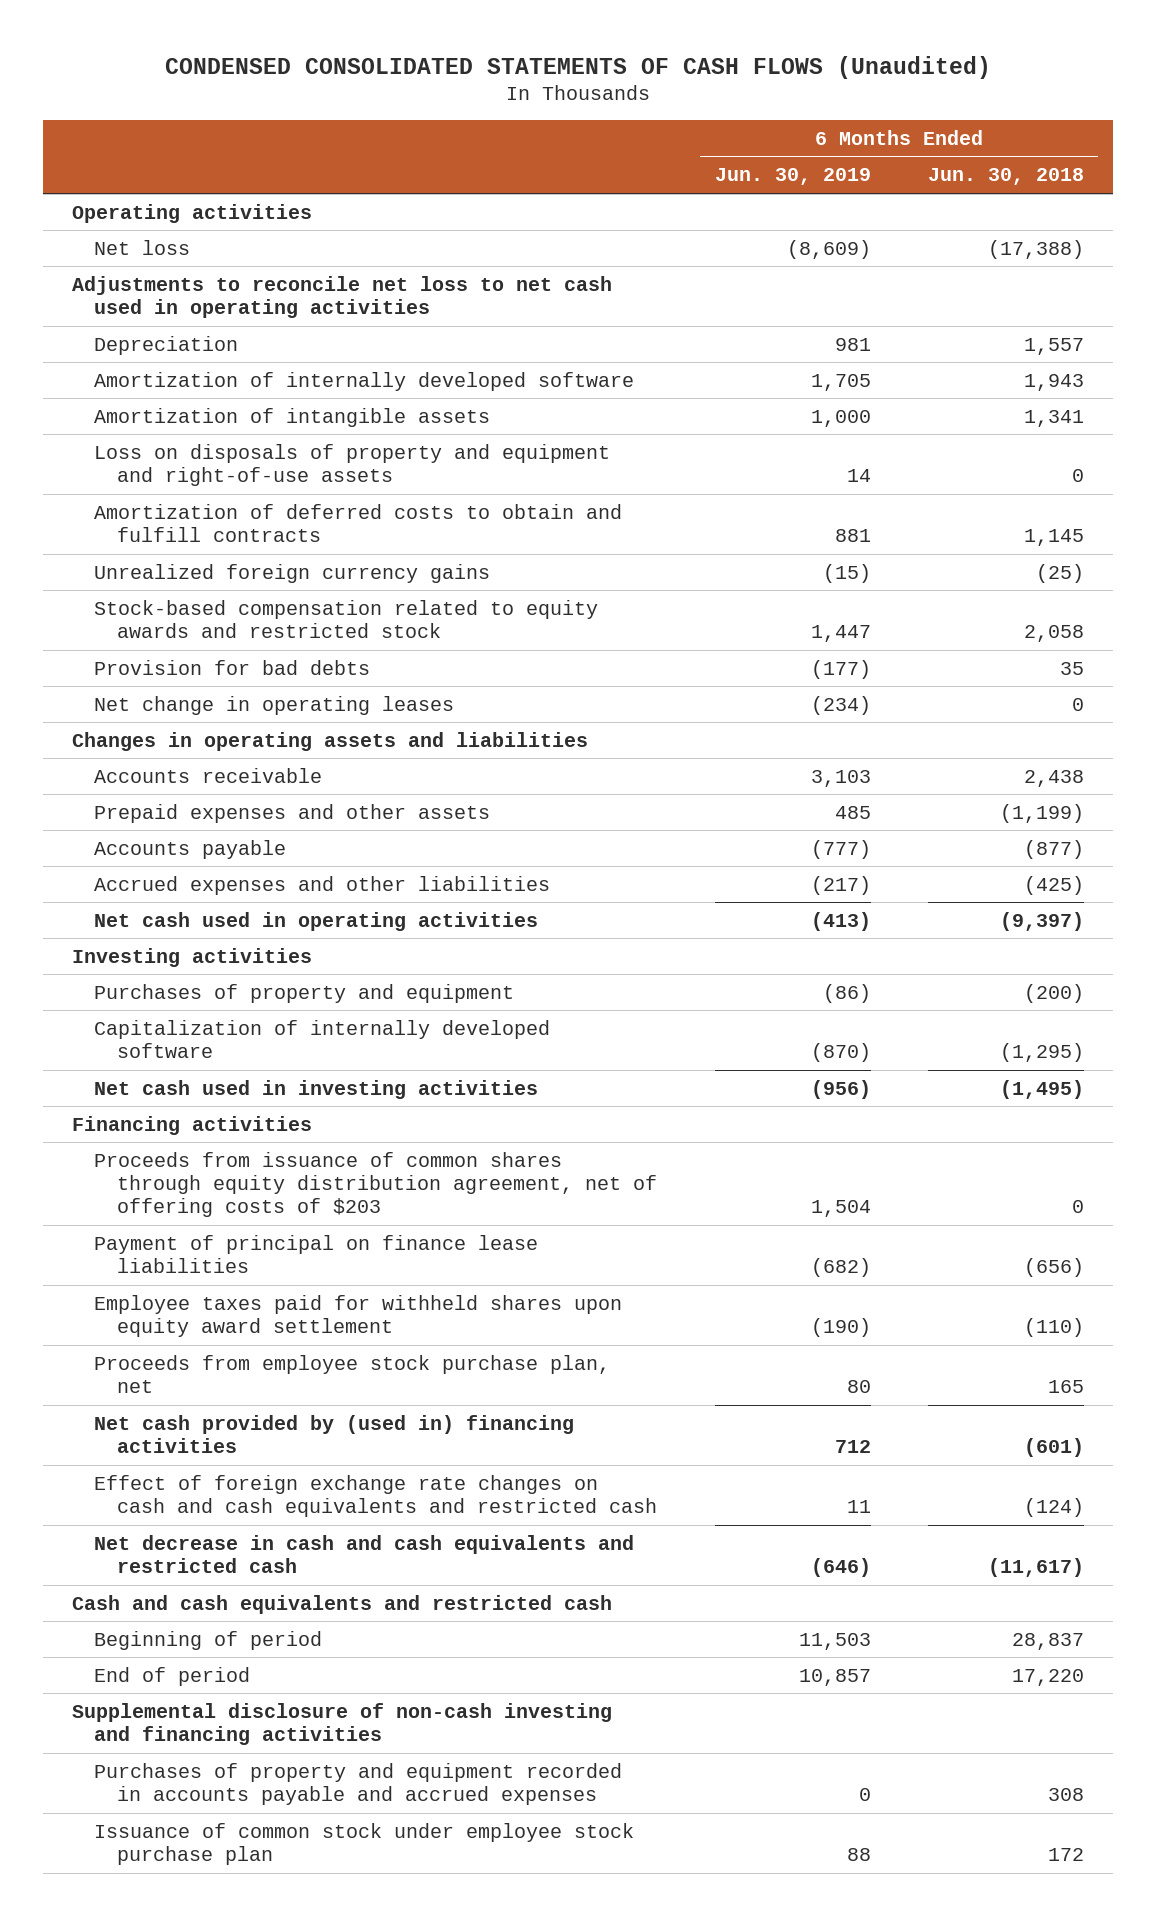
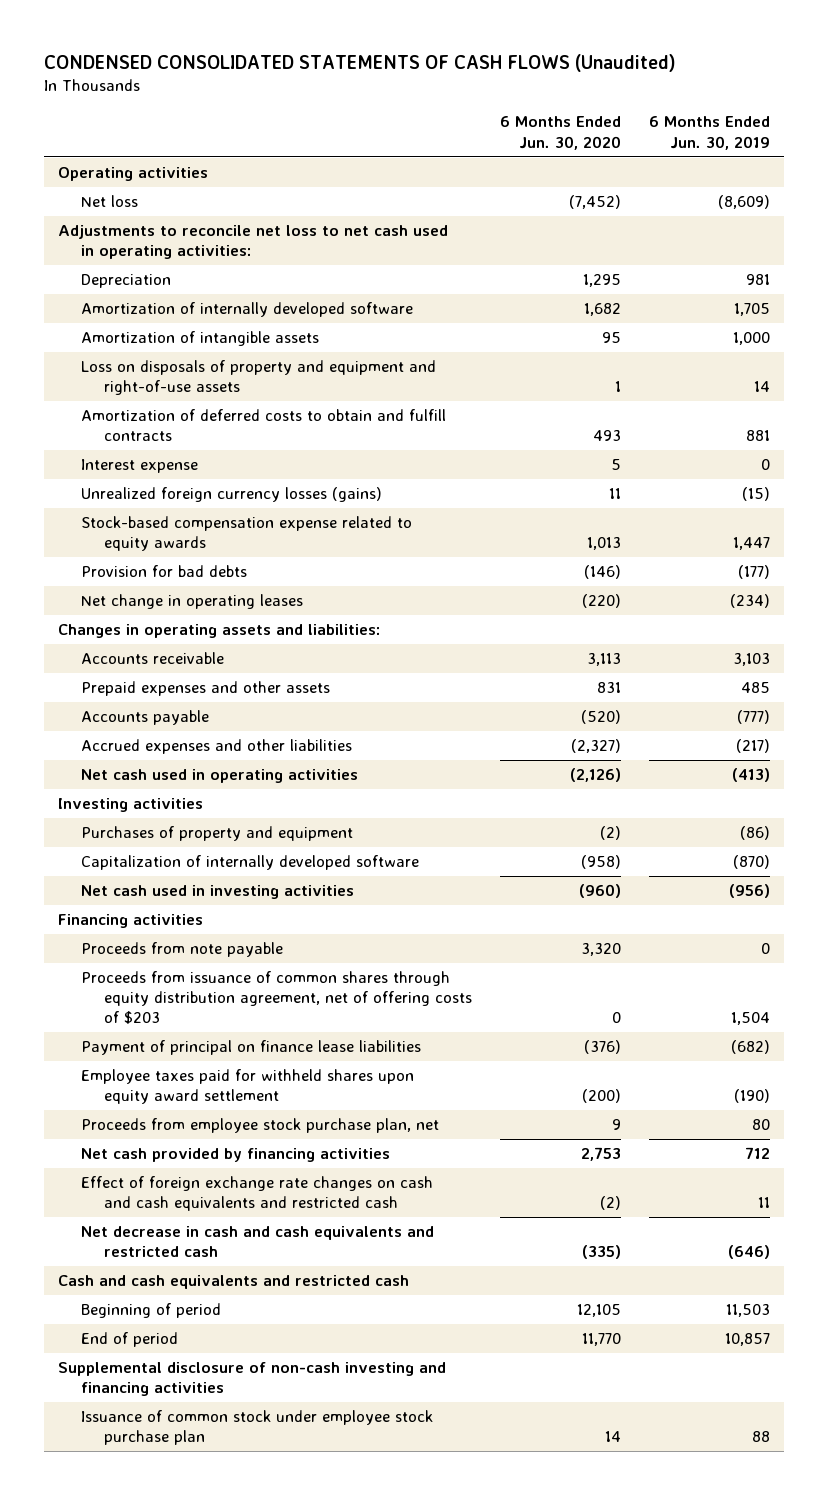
[927,168,1084,186] Jun. 30, 2018 -> none
none -> [499,116,621,150] 6 Months Ended Jun. 30, 2020
[71,275,612,318] Adjustments to reconcile net loss to net cash used in operating activities -> [57,225,448,260] Adjustments to reconcile net loss to net cash used in operating activities:
none -> [80,459,198,474] Interest expense
[94,563,491,583] Unrealized foreign currency gains -> [80,487,382,503] Unrealized foreign currency losses (gains)
[94,599,599,638] Stock-based compensation related to equity awards and restricted stock -> [80,516,412,552] Stock-based compensation expense related to equity awards
[71,731,588,751] Changes in operating assets and liabilities -> [57,624,380,639] Changes in operating assets and liabilities:
none -> [80,942,283,958] Proceeds from note payable
[94,1414,575,1453] Net cash provided by (used in) financing activities -> [80,1148,390,1163] Net cash provided by financing activities
[94,1762,623,1805] Purchases of property and equipment recorded in accounts payable and accrued expenses -> none

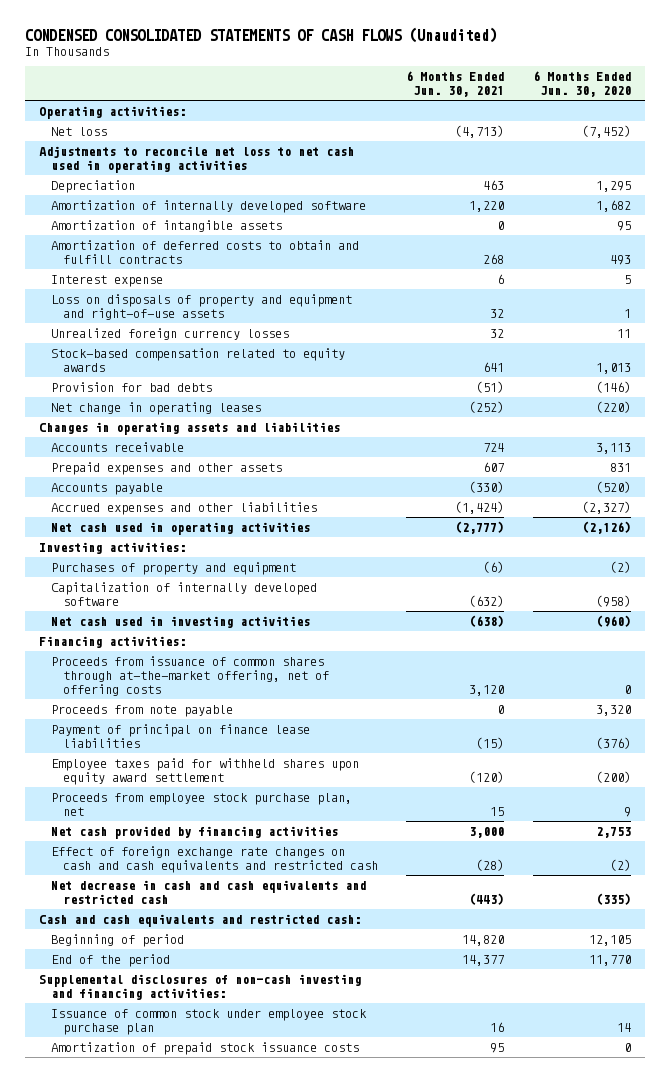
[649,116,771,150] 6 Months Ended Jun. 30, 2019 -> none
none -> [406,71,505,98] 6 Months Ended Jun. 30, 2021
[57,167,208,182] Operating activities -> [38,105,186,119] Operating activities:
[57,225,448,260] Adjustments to reconcile net loss to net cash used in operating activities: -> [38,145,354,173] Adjustments to reconcile net loss to net cash used in operating activities
[80,360,436,396] Loss on disposals of property and equipment and right-of-use assets -> [50,293,352,320] Loss on disposals of property and equipment and right-of-use assets
[80,487,382,503] Unrealized foreign currency losses (gains) -> [50,327,289,340] Unrealized foreign currency losses
[80,516,412,552] Stock-based compensation expense related to equity awards -> [50,347,345,372] Stock-based compensation related to equity awards
[57,624,380,639] Changes in operating assets and liabilities: -> [38,421,340,435] Changes in operating assets and liabilities
[57,798,203,813] Investing activities -> [38,541,186,554] Investing activities:
[57,914,203,929] Financing activities -> [38,635,186,648] Financing activities:
none -> [50,655,330,696] Proceeds from issuance of common shares through at-the-market offering, net of offering costs
[80,971,472,1025] Proceeds from issuance of common shares through equity distribution agreement, net of offering costs of $203 -> none
[57,1275,409,1290] Cash and cash equivalents and restricted cash -> [38,913,361,927] Cash and cash equivalents and restricted cash:
[80,1332,178,1348] End of period -> [50,953,170,967] End of the period
[57,1362,446,1397] Supplemental disclosure of non-cash investing and financing activities -> [38,973,361,1000] Supplemental disclosures of non-cash investing and financing activities:
none -> [50,1041,359,1055] Amortization of prepaid stock issuance costs

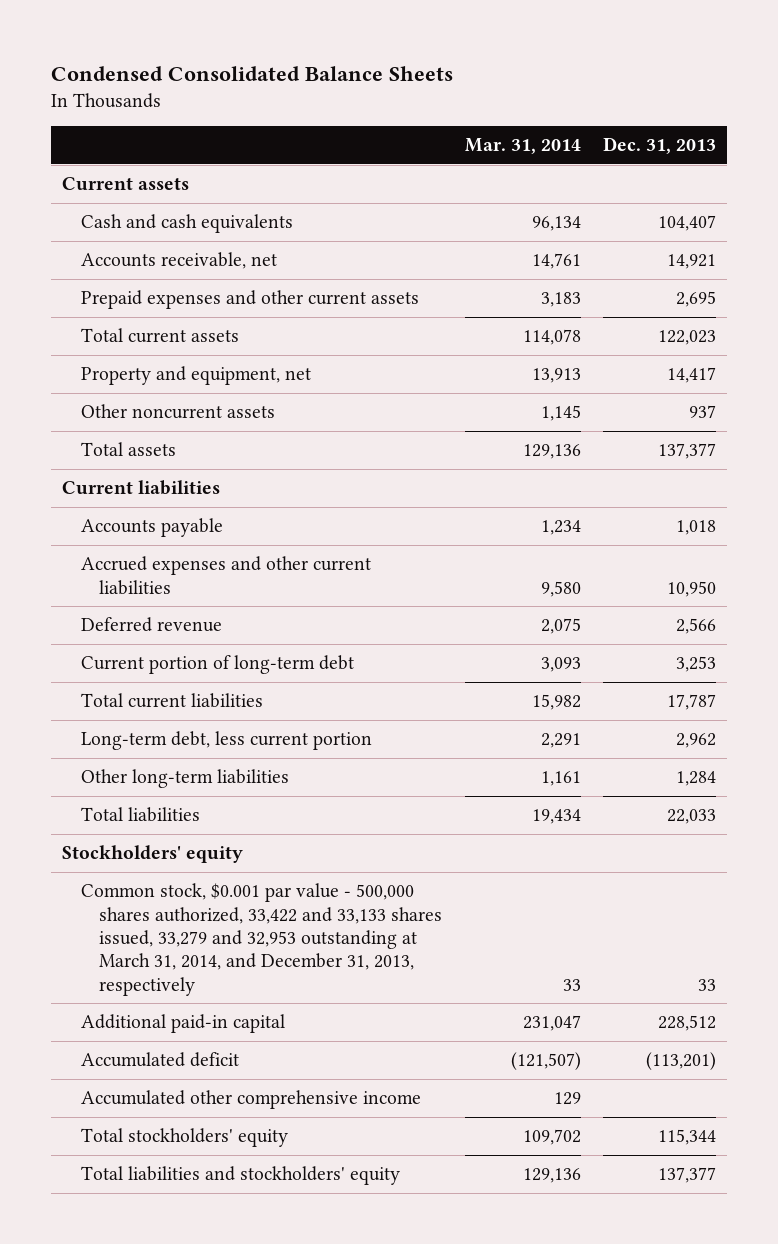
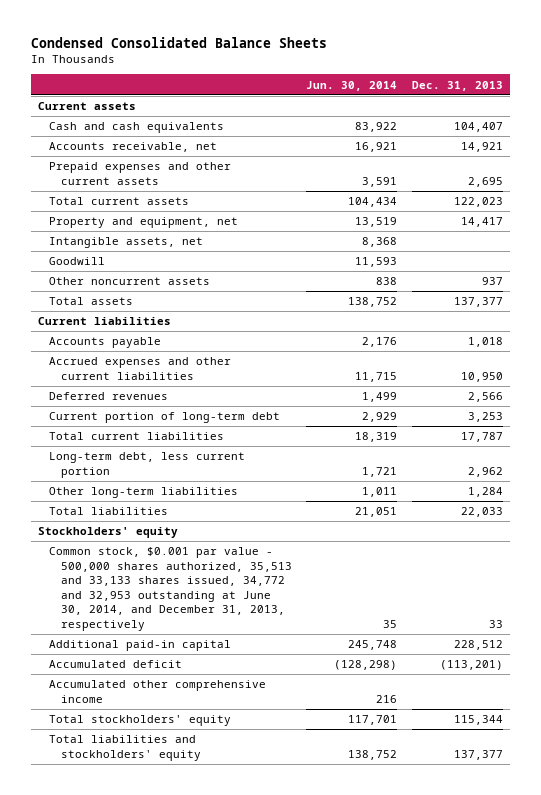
[464,137,581,154] Mar. 31, 2014 -> none
none -> [306,80,398,91] Jun. 30, 2014
none -> [49,237,204,249] Intangible assets, net
none -> [49,257,106,266] Goodwill
[80,617,222,633] Deferred revenue -> [49,392,169,401] Deferred revenues
[80,883,443,996] Common stock, $0.001 par value - 500,000 shares authorized, 33,422 and 33,133 shares issued, 33,279 and 32,953 outstanding at March 31, 2014, and December 31, 2013, respectively -> [49,547,293,631] Common stock, $0.001 par value - 500,000 shares authorized, 35,513 and 33,133 shares issued, 34,772 and 32,953 outstanding at June 30, 2014, and December 31, 2013, respectively

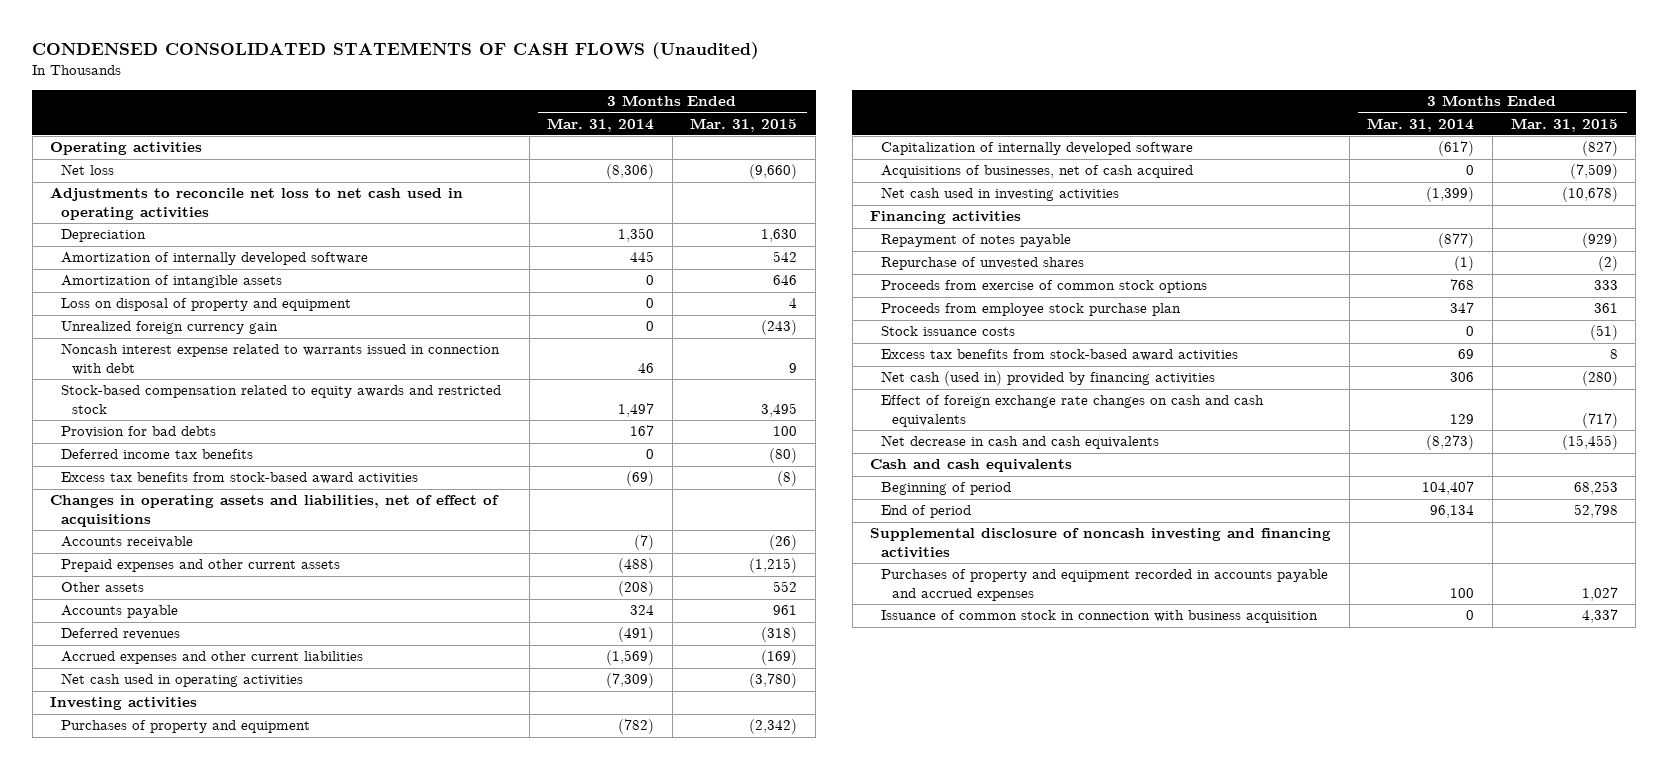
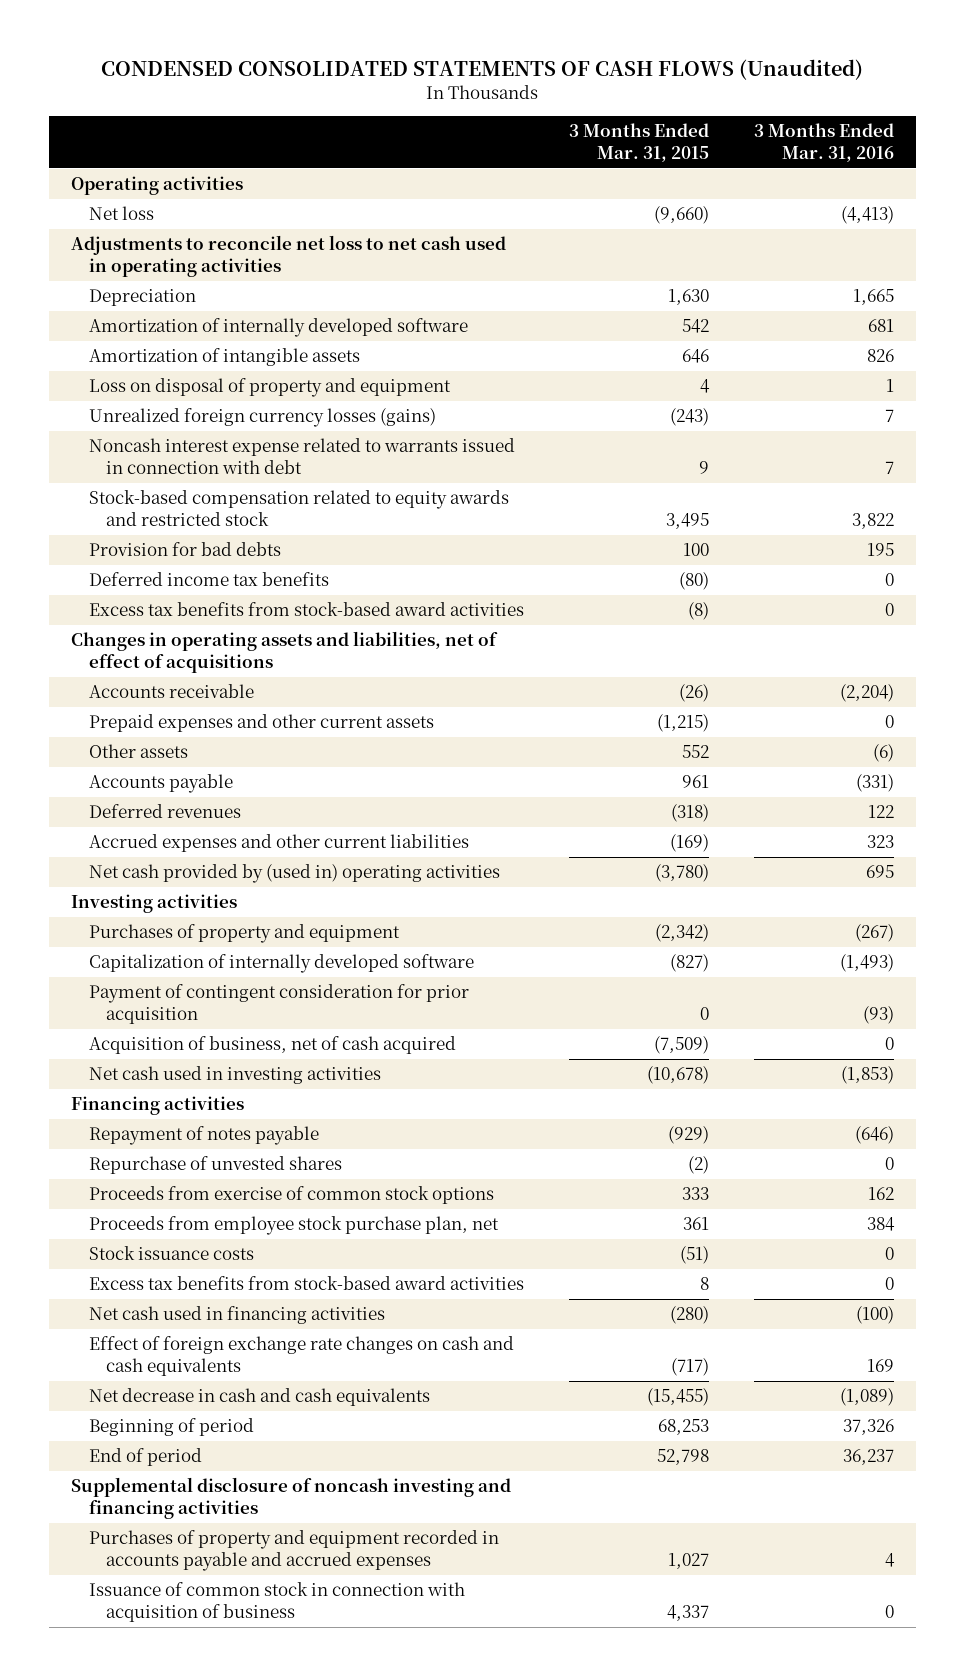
[547,117,655,132] Mar. 31, 2014 -> none
none -> [753,123,894,162] 3 Months Ended Mar. 31, 2016
[61,321,279,335] Unrealized foreign currency gain -> [88,408,436,428] Unrealized foreign currency losses (gains)
[61,673,304,688] Net cash used in operating activities -> [88,864,500,884] Net cash provided by (used in) operating activities
none -> [88,984,469,1024] Payment of contingent consideration for prior acquisition
[881,165,1194,179] Acquisitions of businesses, net of cash acquired -> [88,1036,456,1055] Acquisition of business, net of cash acquired
[881,303,1182,317] Proceeds from employee stock purchase plan -> [88,1216,499,1236] Proceeds from employee stock purchase plan, net
[881,371,1216,387] Net cash (used in) provided by financing activities -> [88,1306,385,1325] Net cash used in financing activities
[870,459,1073,473] Cash and cash equivalents -> none
[881,610,1319,624] Issuance of common stock in connection with business acquisition -> [88,1582,465,1622] Issuance of common stock in connection with acquisition of business

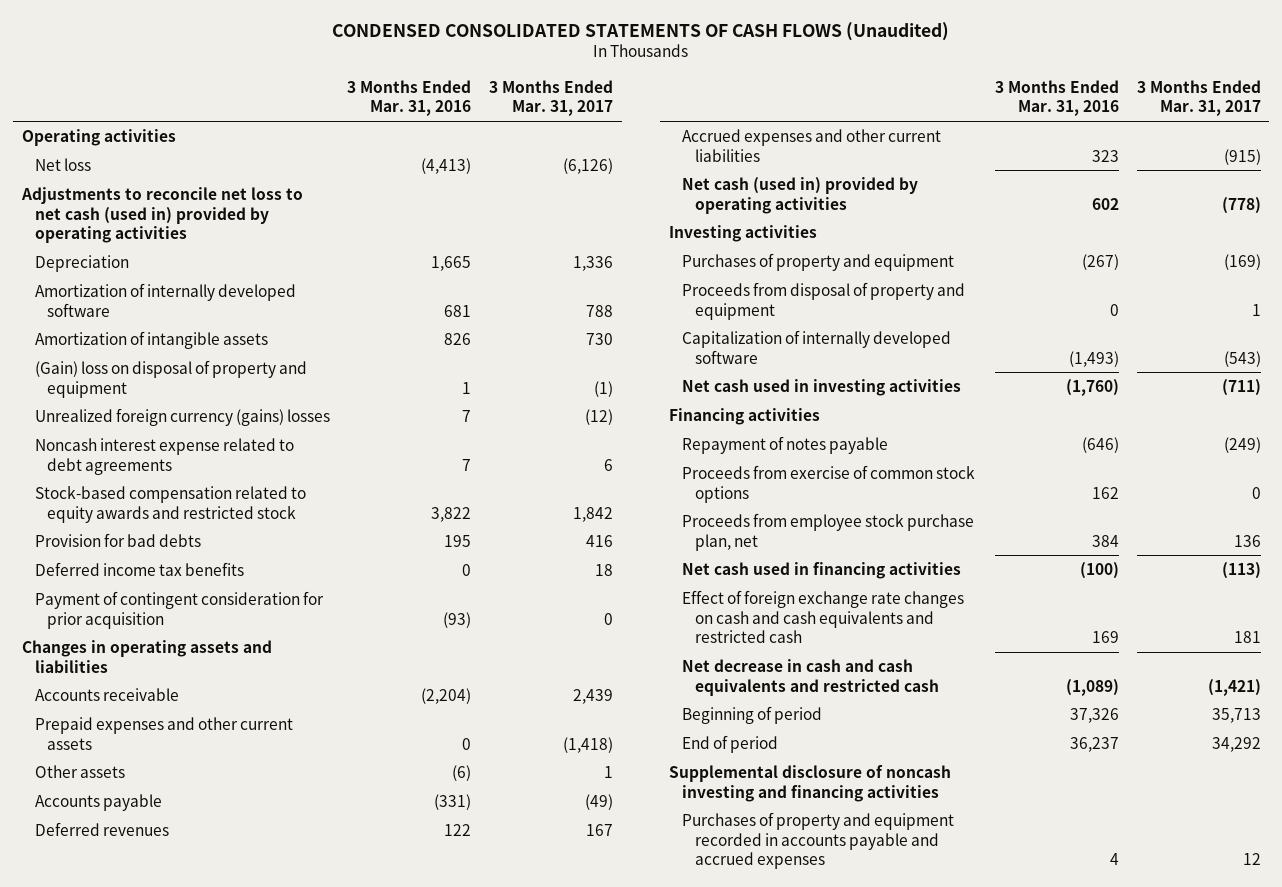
[568,123,709,162] 3 Months Ended Mar. 31, 2015 -> none
none -> [489,79,614,117] 3 Months Ended Mar. 31, 2017
[71,235,507,277] Adjustments to reconcile net loss to net cash used in operating activities -> [20,187,303,244] Adjustments to reconcile net loss to net cash (used in) provided by operating activities
[88,378,451,398] Loss on disposal of property and equipment -> [34,360,307,398] (Gain) loss on disposal of property and equipment
[88,408,436,428] Unrealized foreign currency losses (gains) -> [34,408,330,427] Unrealized foreign currency (gains) losses
[88,438,515,474] Noncash interest expense related to warrants issued in connection with debt -> [34,438,294,475] Noncash interest expense related to debt agreements
[88,602,524,617] Excess tax benefits from stock-based award activities -> none
[88,984,469,1024] Payment of contingent consideration for prior acquisition -> [34,591,324,629] Payment of contingent consideration for prior acquisition
[71,631,499,673] Changes in operating assets and liabilities, net of effect of acquisitions -> [21,640,272,673] Changes in operating assets and liabilities
[88,864,500,884] Net cash provided by (used in) operating activities -> [681,177,918,214] Net cash (used in) provided by operating activities
[865,865,894,879] 695 -> [1091,197,1119,210] 602
none -> [681,282,965,320] Proceeds from disposal of property and equipment
[88,1036,456,1055] Acquisition of business, net of cash acquired -> none
[840,1066,894,1085] (1,853) -> [1065,379,1119,397] (1,760)
[88,1156,342,1175] Repurchase of unvested shares -> none
[88,1246,254,1261] Stock issuance costs -> none
[88,1276,524,1291] Excess tax benefits from stock-based award activities -> none
[88,1336,514,1376] Effect of foreign exchange rate changes on cash and cash equivalents -> [681,590,964,644] Effect of foreign exchange rate changes on cash and cash equivalents and restricted cash
[88,1388,430,1407] Net decrease in cash and cash equivalents -> [681,659,939,696] Net decrease in cash and cash equivalents and restricted cash
[88,1582,465,1622] Issuance of common stock in connection with acquisition of business -> none

